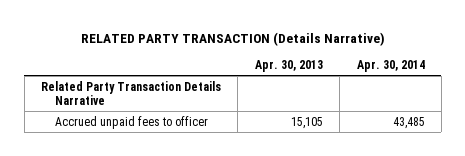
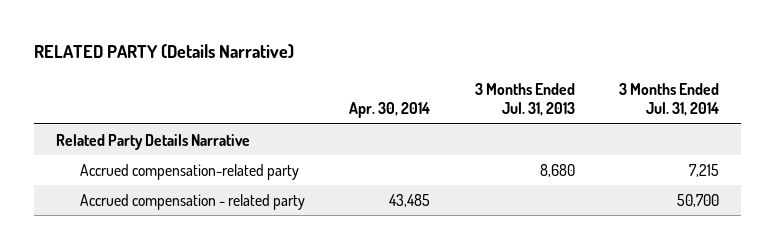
[80,31,385,46] RELATED PARTY TRANSACTION (Details Narrative) -> [33,44,294,60] RELATED PARTY (Details Narrative)
[254,60,323,73] Apr. 30, 2013 -> none
none -> [474,82,575,117] 3 Months Ended Jul. 31, 2013
none -> [619,82,720,117] 3 Months Ended Jul. 31, 2014
[40,80,221,105] Related Party Transaction Details Narrative -> [55,133,250,150] Related Party Details Narrative
none -> [79,163,299,180] Accrued compensation-related party
[55,115,209,129] Accrued unpaid fees to officer -> [79,193,305,210] Accrued compensation - related party

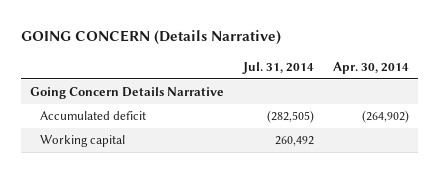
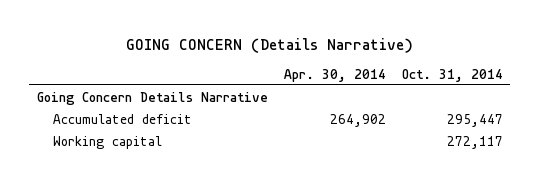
[242,62,315,75] Jul. 31, 2014 -> none
none -> [401,68,503,82] Oct. 31, 2014
[361,110,409,124] (264,902) -> [329,113,386,127] 264,902

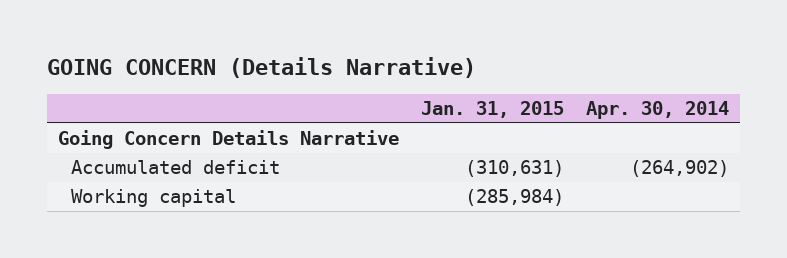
[401,68,503,82] Oct. 31, 2014 -> none
none -> [420,101,564,119] Jan. 31, 2015
[329,113,386,127] 264,902 -> [630,160,730,178] (264,902)

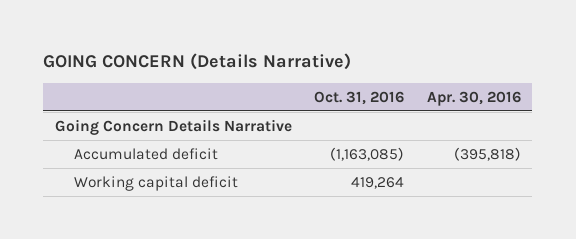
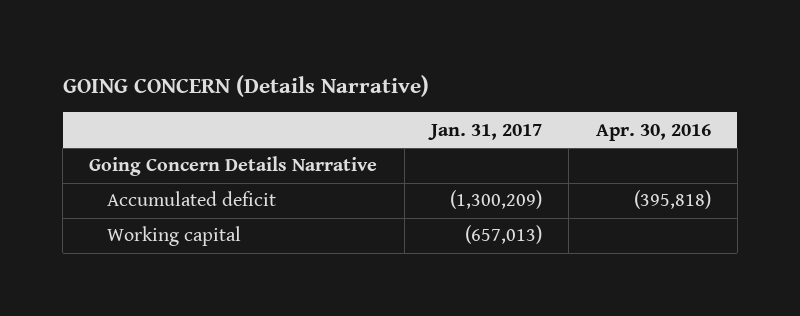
[314,90,405,105] Oct. 31, 2016 -> none
none -> [427,123,542,140] Jan. 31, 2017
[73,175,238,191] Working capital deficit -> [107,226,242,247] Working capital

